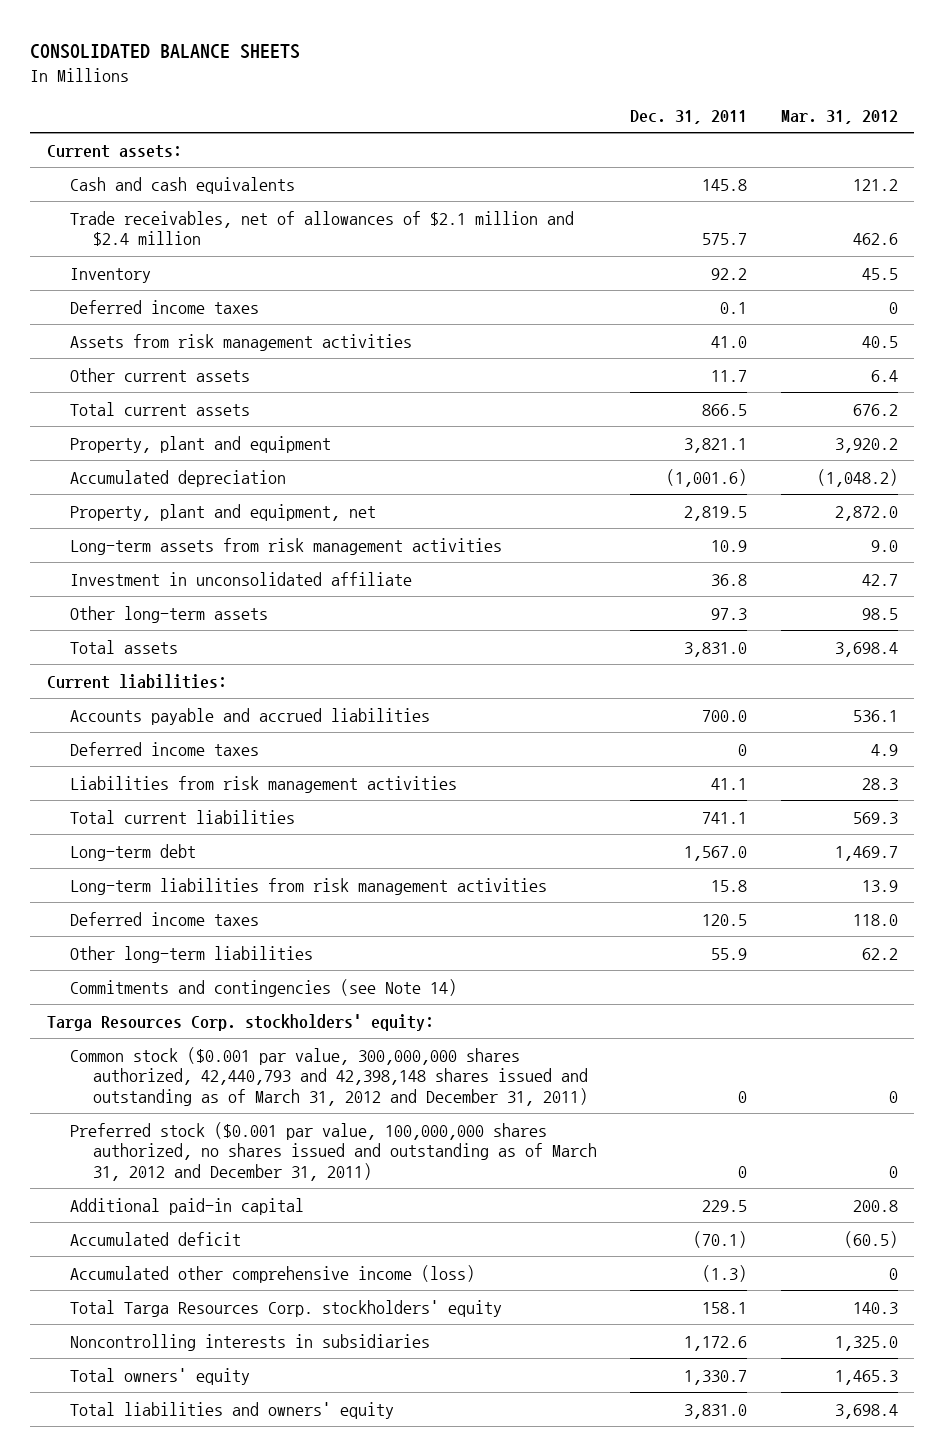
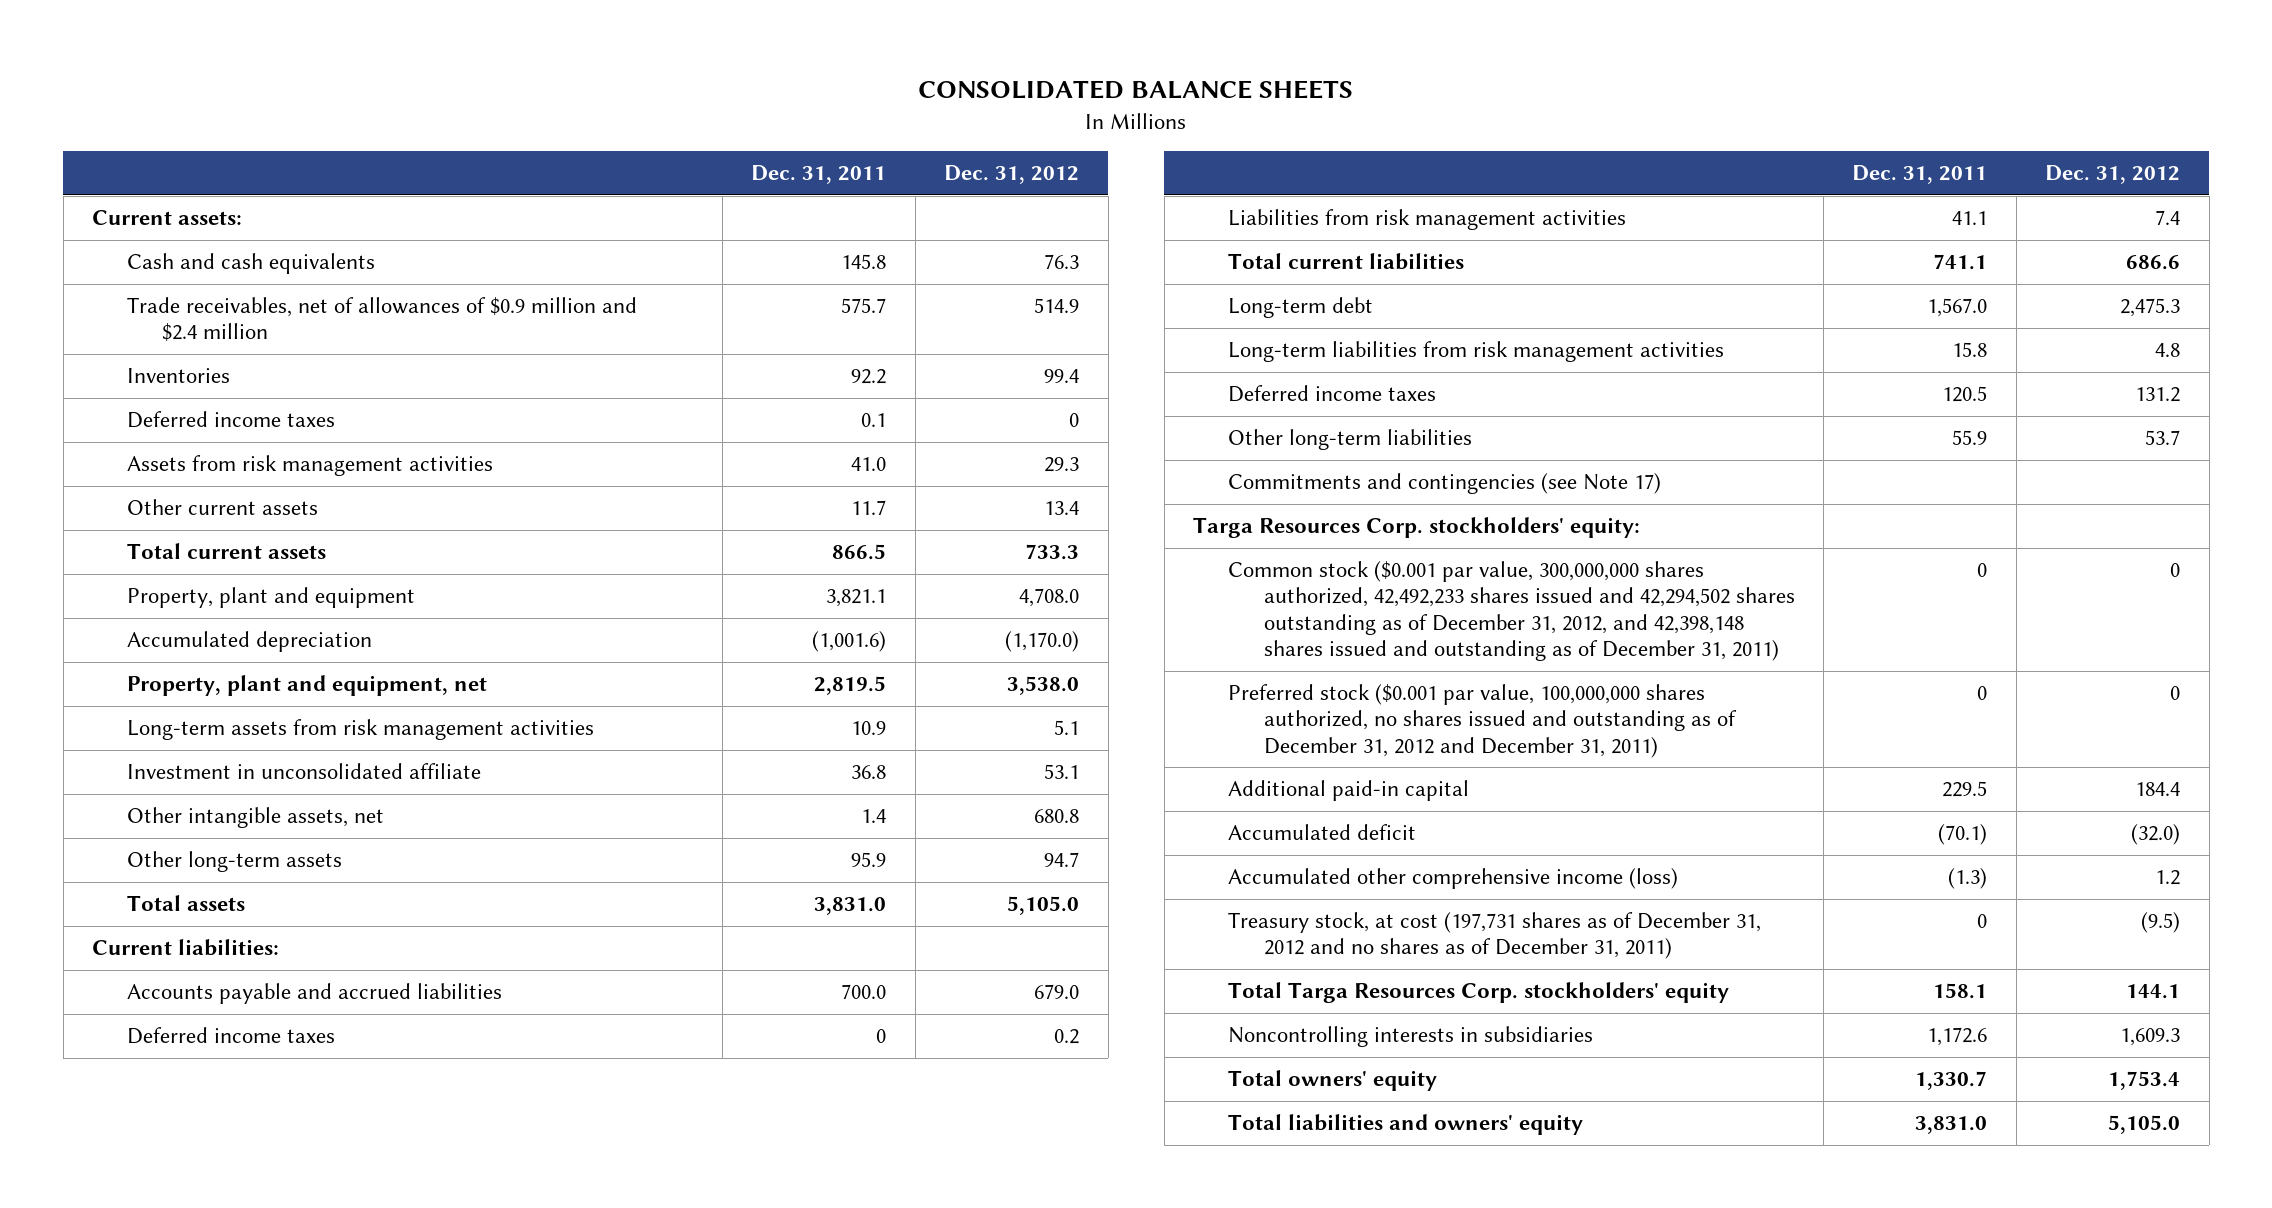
[780,109,898,124] Mar. 31, 2012 -> none
none -> [944,165,1080,185] Dec. 31, 2012
[69,210,574,247] Trade receivables, net of allowances of $2.1 million and $2.4 million -> [127,297,638,342] Trade receivables, net of allowances of $0.9 million and $2.4 million
[69,267,151,283] Inventory -> [127,368,231,384] Inventories
none -> [127,807,385,829] Other intangible assets, net
[711,607,748,620] 97.3 -> [851,852,887,868] 95.9
[69,978,457,997] Commitments and contingencies (see Note 14) -> [1228,473,1662,495] Commitments and contingencies (see Note 17)
[69,1046,589,1106] Common stock ($0.001 par value, 300,000,000 shares authorized, 42,440,793 and 42,398,148 shares issued and outstanding as of March 31, 2012 and December 31, 2011) -> [1228,561,1795,662] Common stock ($0.001 par value, 300,000,000 shares authorized, 42,492,233 shares issued and 42,294,502 shares outstanding as of December 31, 2012, and 42,398,148 shares issued and outstanding as of December 31, 2011)
[69,1121,598,1181] Preferred stock ($0.001 par value, 100,000,000 shares authorized, no shares issued and outstanding as of March 31, 2012 and December 31, 2011) -> [1228,684,1737,758] Preferred stock ($0.001 par value, 100,000,000 shares authorized, no shares issued and outstanding as of December 31, 2012 and December 31, 2011)
none -> [1228,912,1762,960] Treasury stock, at cost (197,731 shares as of December 31, 2012 and no shares as of December 31, 2011)

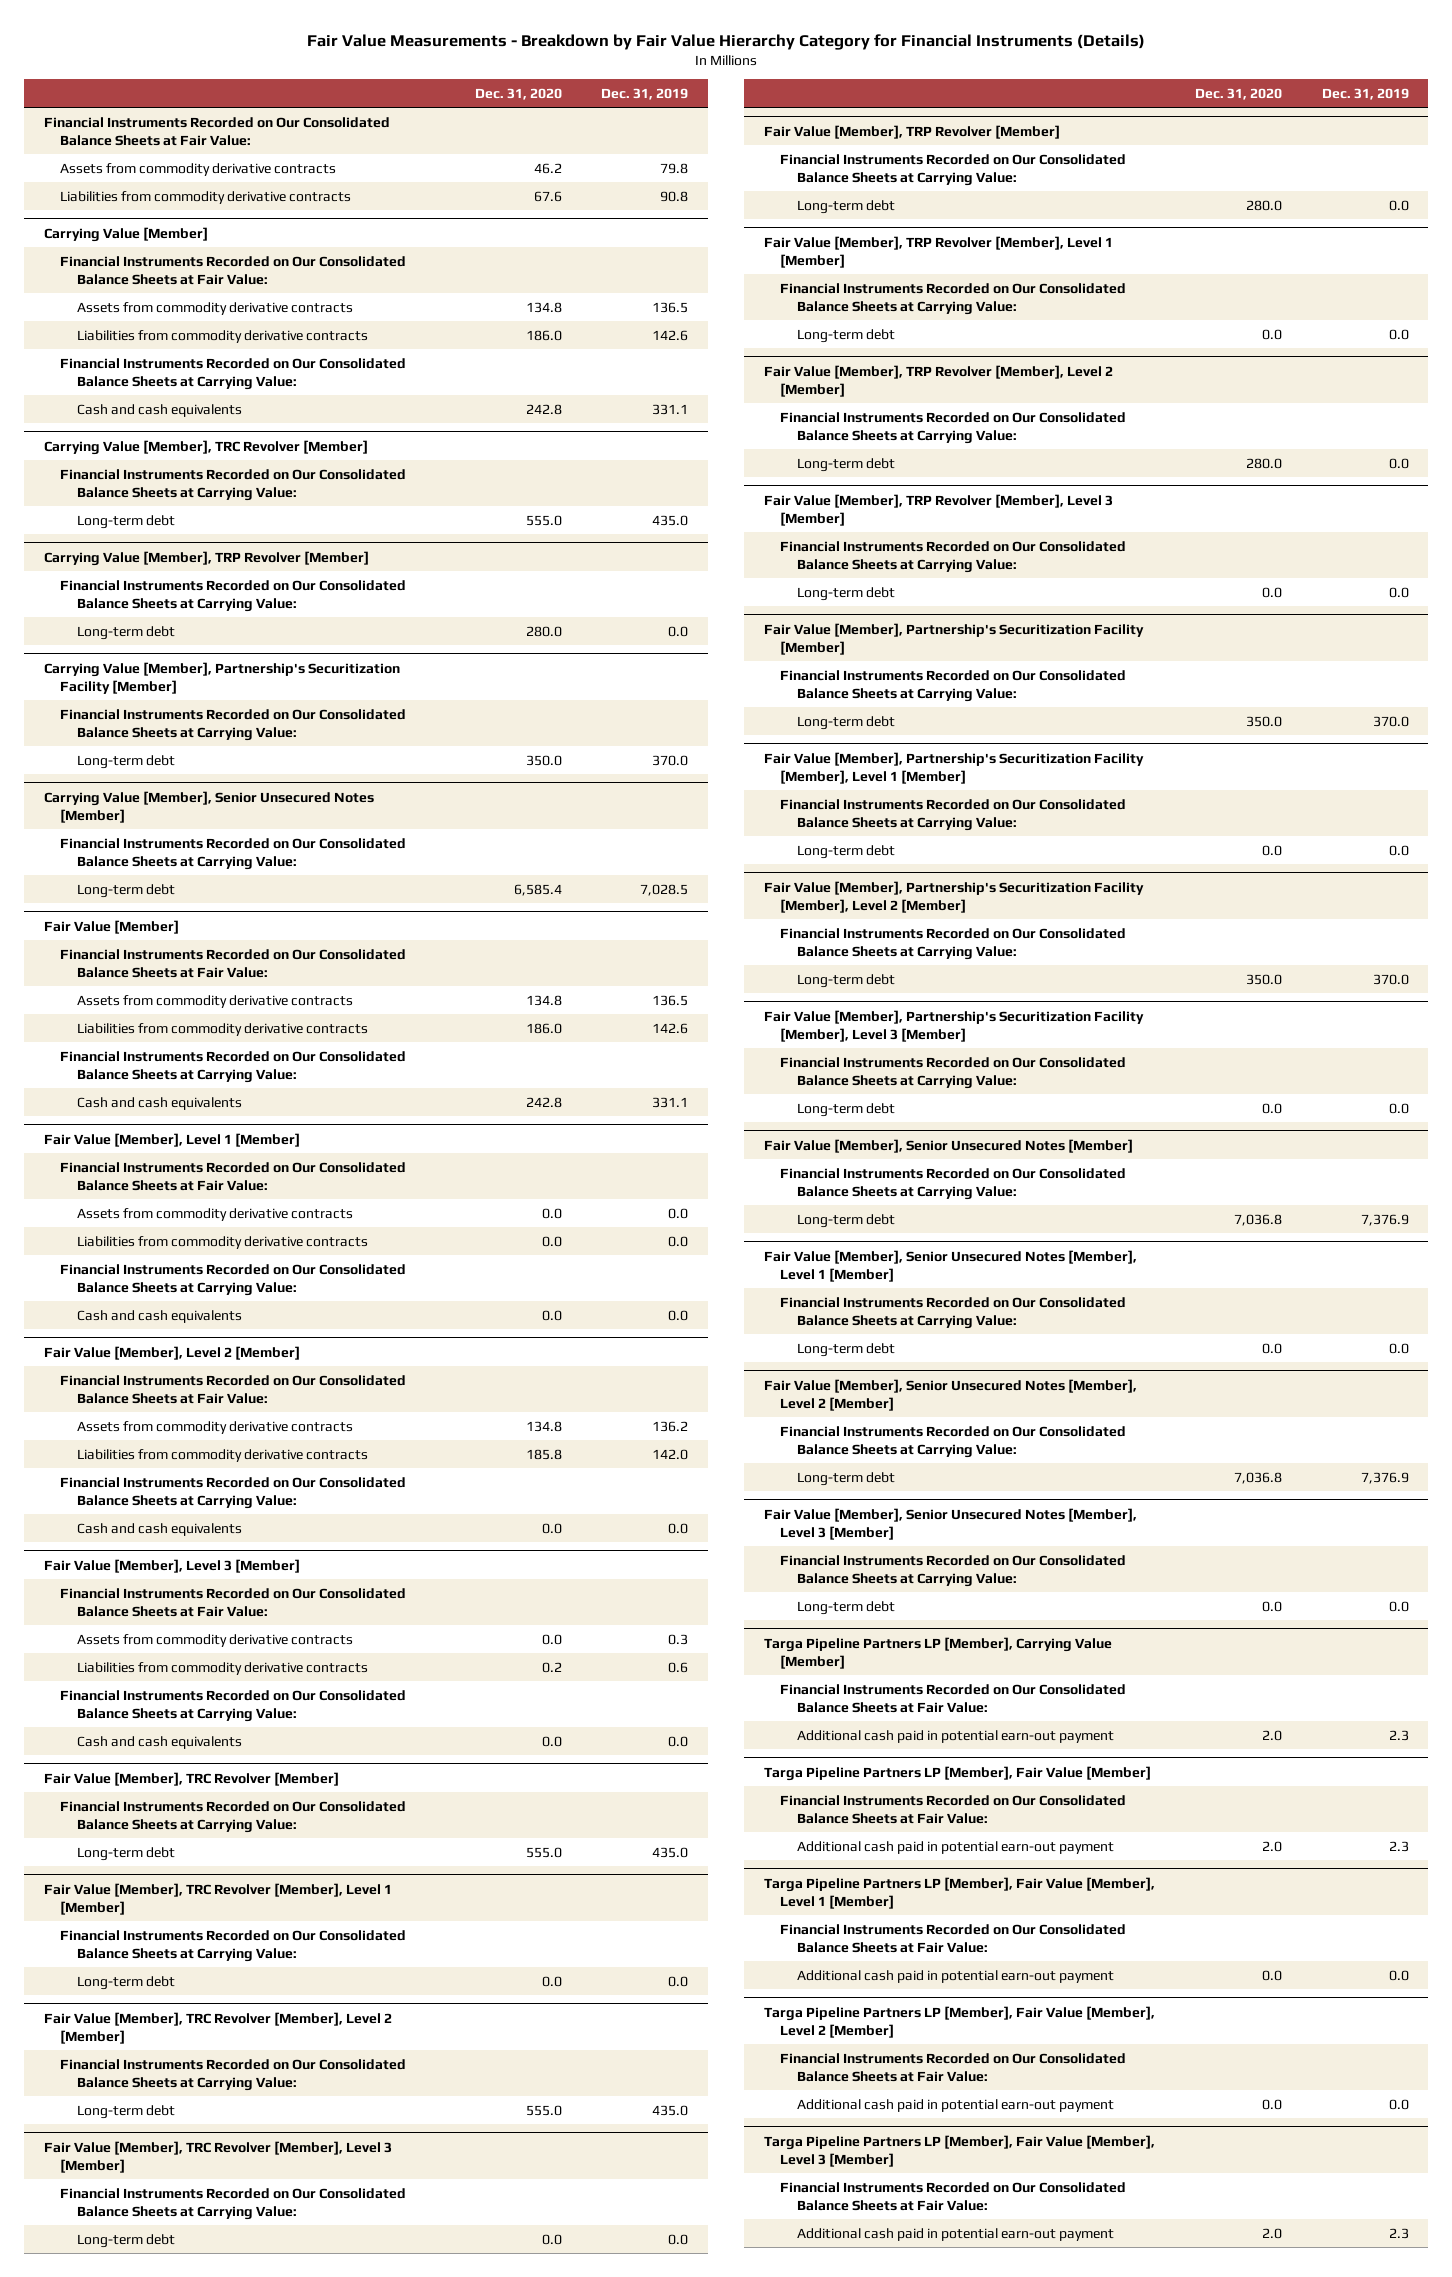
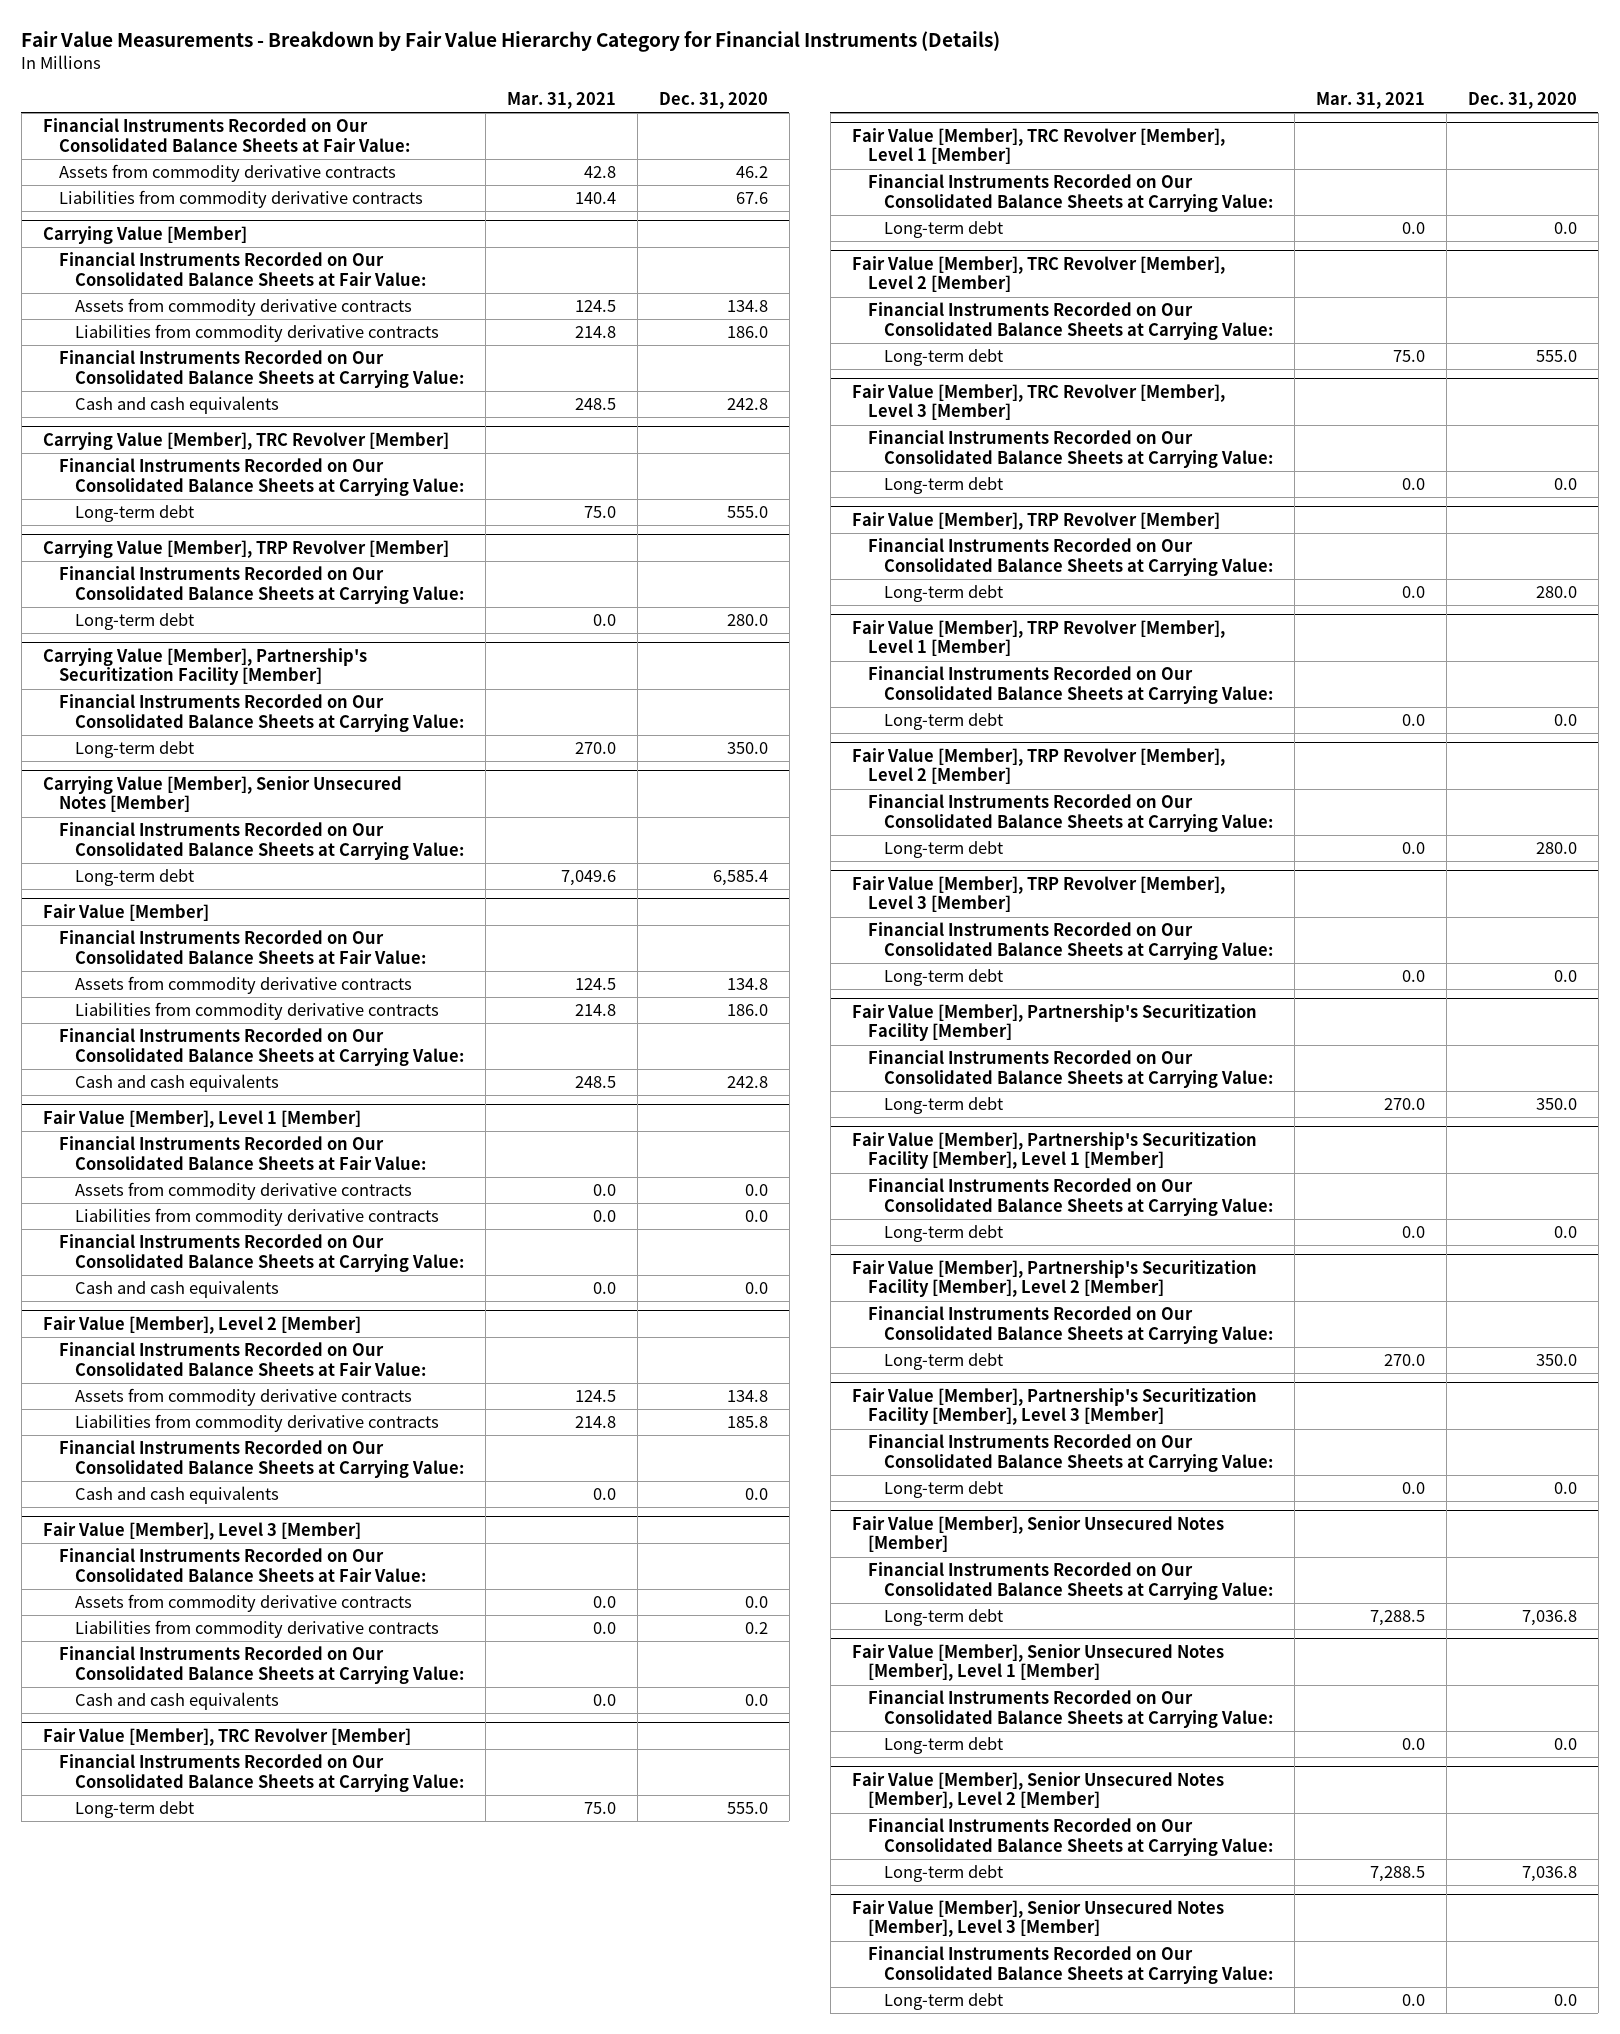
[601,87,689,100] Dec. 31, 2019 -> none
none -> [506,92,616,110] Mar. 31, 2021
[763,1636,1112,1669] Targa Pipeline Partners LP [Member], Carrying Value [Member] -> none
[780,1683,1127,1713] Financial Instruments Recorded on Our Consolidated Balance Sheets at Fair Value: -> none
[797,1729,1115,1743] Additional cash paid in potential earn-out payment -> none
[763,1765,1151,1781] Targa Pipeline Partners LP [Member], Fair Value [Member] -> none
[780,1794,1127,1824] Financial Instruments Recorded on Our Consolidated Balance Sheets at Fair Value: -> none
[797,1840,1115,1854] Additional cash paid in potential earn-out payment -> none
[763,1876,1155,1909] Targa Pipeline Partners LP [Member], Fair Value [Member], Level 1 [Member] -> none
[780,1923,1127,1953] Financial Instruments Recorded on Our Consolidated Balance Sheets at Fair Value: -> none
[797,1969,1115,1983] Additional cash paid in potential earn-out payment -> none
[763,2005,1155,2038] Targa Pipeline Partners LP [Member], Fair Value [Member], Level 2 [Member] -> none
[780,2052,1127,2082] Financial Instruments Recorded on Our Consolidated Balance Sheets at Fair Value: -> none
[797,2098,1115,2112] Additional cash paid in potential earn-out payment -> none
[763,2134,1155,2167] Targa Pipeline Partners LP [Member], Fair Value [Member], Level 3 [Member] -> none
[780,2181,1127,2211] Financial Instruments Recorded on Our Consolidated Balance Sheets at Fair Value: -> none
[797,2227,1115,2241] Additional cash paid in potential earn-out payment -> none

